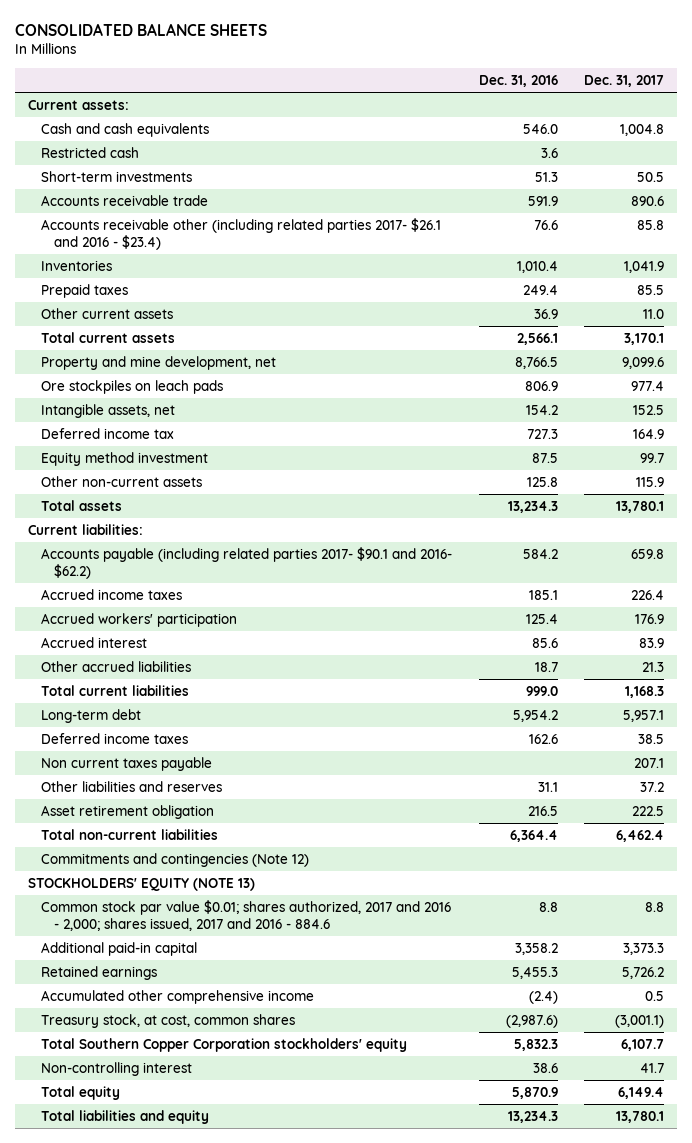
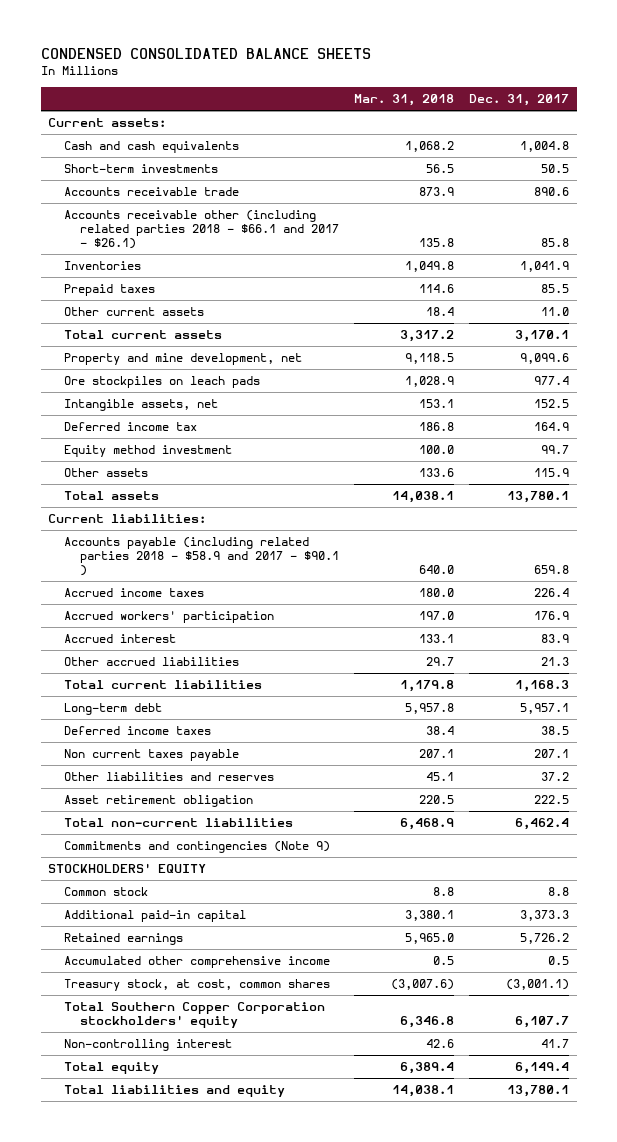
[14,22,267,36] CONSOLIDATED BALANCE SHEETS -> [40,48,371,60] CONDENSED CONSOLIDATED BALANCE SHEETS
[478,74,558,87] Dec. 31, 2016 -> none
none -> [354,94,455,107] Mar. 31, 2018
[41,147,140,159] Restricted cash -> none
[41,218,442,250] Accounts receivable other (including related parties 2017- $26.1 and 2016 - $23.4) -> [64,210,339,250] Accounts receivable other (including related parties 2018 - $66.1 and 2017 - $26.1)
[41,476,203,488] Other non-current assets -> [64,468,149,478] Other assets
[41,547,453,579] Accounts payable (including related parties 2017- $90.1 and 2016- $62.2) -> [64,537,339,577] Accounts payable (including related parties 2018 - $58.9 and 2017 - $90.1 )
[41,853,310,868] Commitments and contingencies (Note 12) -> [64,841,331,854] Commitments and contingencies (Note 9)
[27,878,255,892] STOCKHOLDERS' EQUITY (NOTE 13) -> [48,863,207,874] STOCKHOLDERS' EQUITY
[41,900,452,931] Common stock par value $0.01; shares authorized, 2017 and 2016 - 2,000; shares issued, 2017 and 2016 - 884.6 -> [64,887,149,897] Common stock

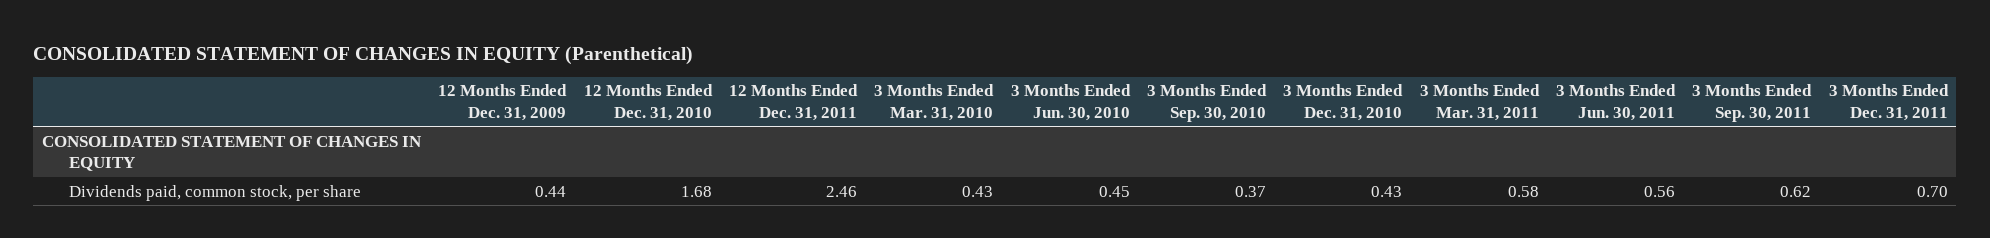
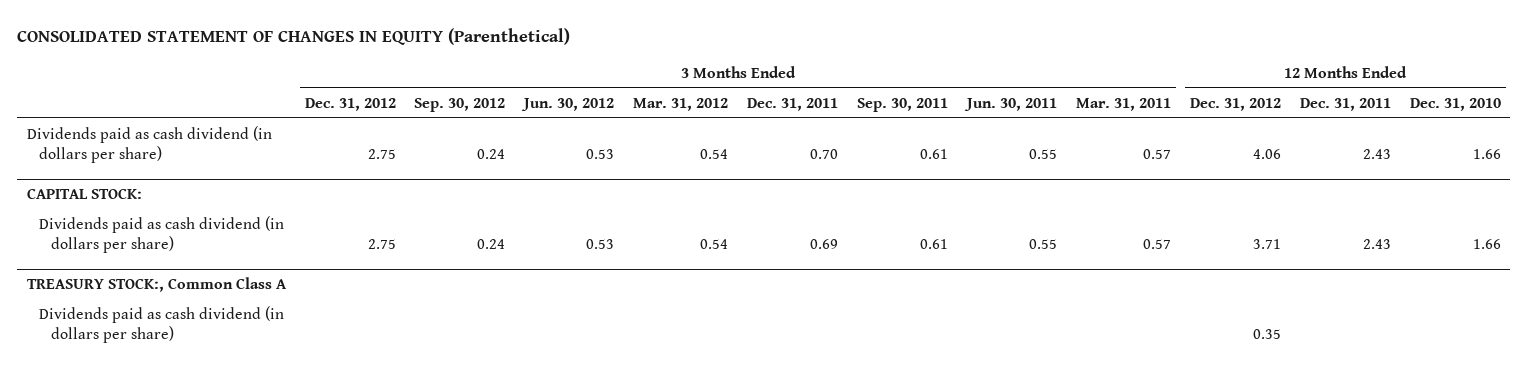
[438,84,568,121] 12 Months Ended Dec. 31, 2009 -> none
[874,84,995,121] 3 Months Ended Mar. 31, 2010 -> none
[1010,84,1131,121] 3 Months Ended Jun. 30, 2010 -> none
[1146,84,1267,122] 3 Months Ended Sep. 30, 2010 -> none
[1283,84,1404,121] 3 Months Ended Dec. 31, 2010 -> none
none -> [304,97,396,111] Dec. 31, 2012
none -> [414,97,506,112] Sep. 30, 2012
none -> [521,97,615,111] Jun. 30, 2012
none -> [633,97,729,111] Mar. 31, 2012
none -> [1189,97,1281,111] Dec. 31, 2012
[41,135,422,172] CONSOLIDATED STATEMENT OF CHANGES IN EQUITY -> none
[68,184,361,201] Dividends paid, common stock, per share -> [26,125,272,164] Dividends paid as cash dividend (in dollars per share)
[680,185,712,197] 1.68 -> [1472,149,1501,160] 1.66
[825,185,857,197] 2.46 -> [1362,149,1391,160] 2.43
[1507,185,1539,197] 0.58 -> [1143,149,1172,160] 0.57
[1644,185,1676,197] 0.56 -> [1029,149,1058,160] 0.55
[1780,185,1812,197] 0.62 -> [920,149,949,160] 0.61
none -> [26,188,142,200] CAPITAL STOCK:
none -> [38,215,284,254] Dividends paid as cash dividend (in dollars per share)
none -> [26,277,287,293] TREASURY STOCK:, Common Class A
none -> [38,305,284,344] Dividends paid as cash dividend (in dollars per share)

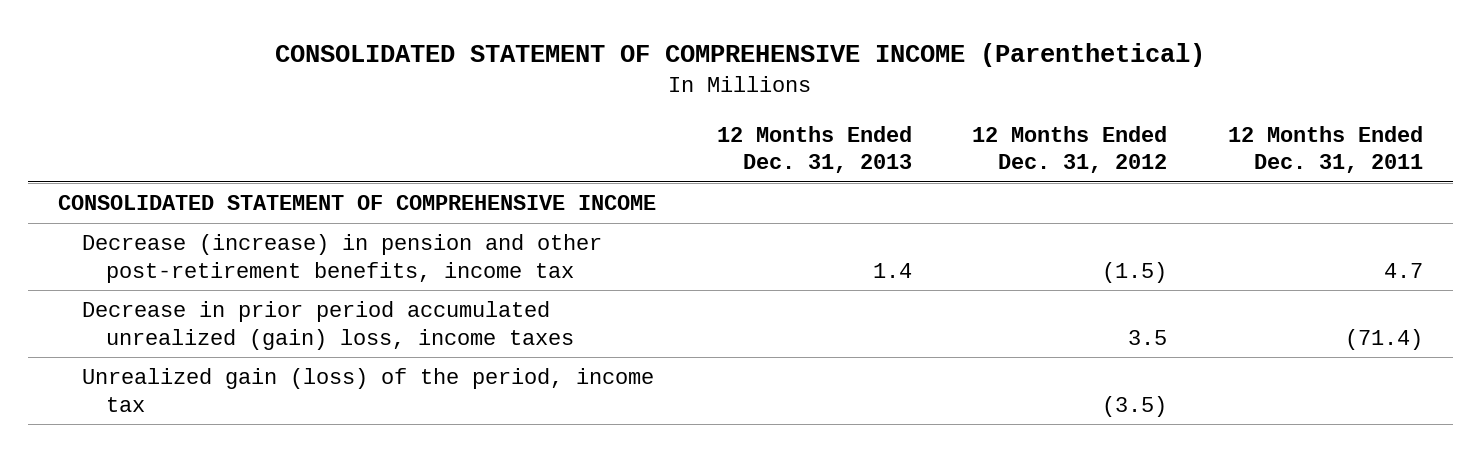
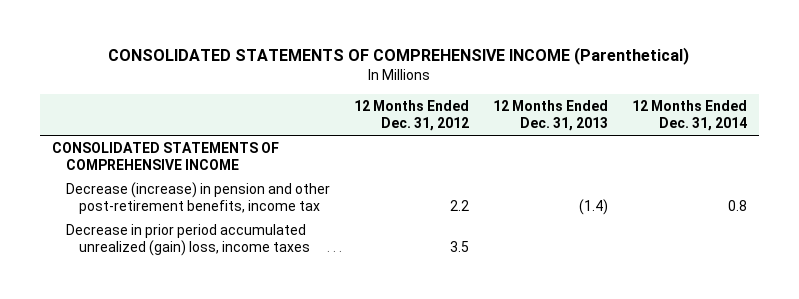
[275,43,1206,68] CONSOLIDATED STATEMENT OF COMPREHENSIVE INCOME (Parenthetical) -> [108,47,690,66] CONSOLIDATED STATEMENTS OF COMPREHENSIVE INCOME (Parenthetical)
[1227,125,1423,174] 12 Months Ended Dec. 31, 2011 -> none
none -> [631,100,747,132] 12 Months Ended Dec. 31, 2014
[58,195,657,211] CONSOLIDATED STATEMENT OF COMPREHENSIVE INCOME -> [51,141,279,171] CONSOLIDATED STATEMENTS OF COMPREHENSIVE INCOME
[872,262,912,278] 1.4 -> [578,199,608,216] (1.4)
[1102,261,1168,283] (1.5) -> [449,200,469,212] 2.2
[82,368,655,412] Unrealized gain (loss) of the period, income tax -> none

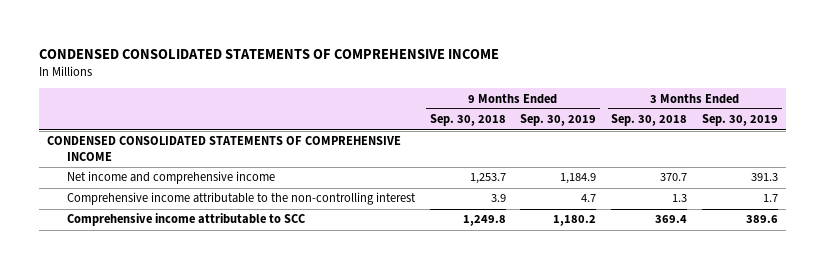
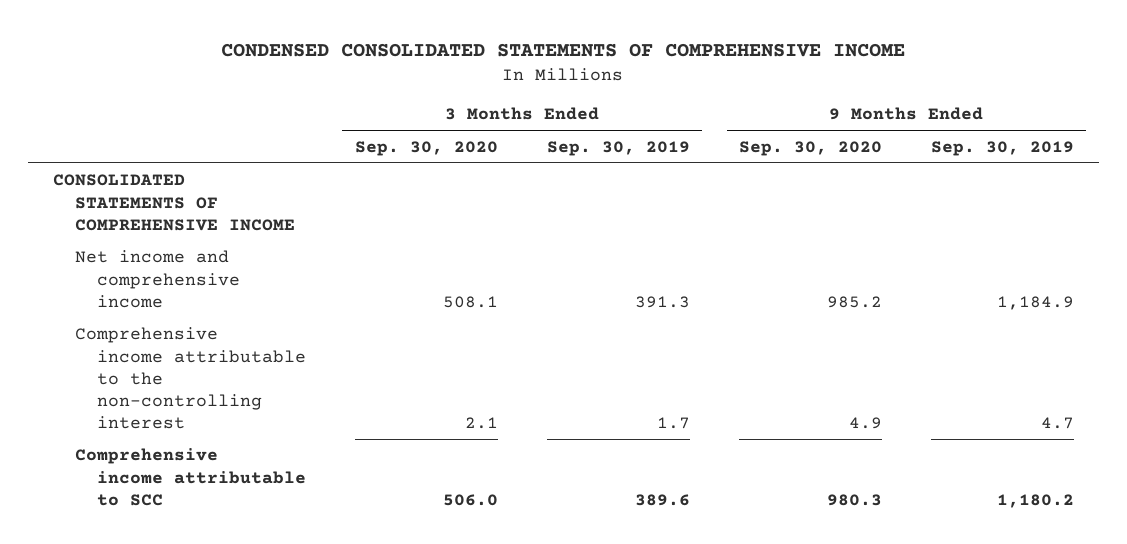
[429,114,506,127] Sep. 30, 2018 -> none
[611,114,688,127] Sep. 30, 2018 -> none
none -> [354,140,498,156] Sep. 30, 2020
none -> [738,140,882,156] Sep. 30, 2020
[46,136,401,161] CONDENSED CONSOLIDATED STATEMENTS OF COMPREHENSIVE INCOME -> [52,174,295,231] CONSOLIDATED STATEMENTS OF COMPREHENSIVE INCOME

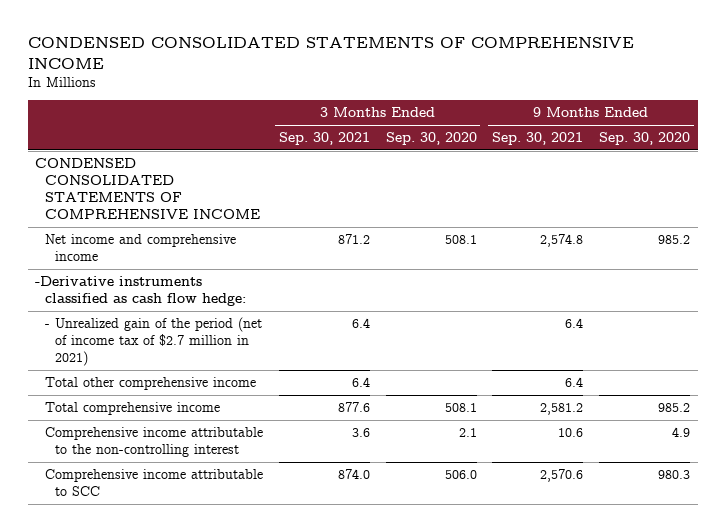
[546,140,690,156] Sep. 30, 2019 -> none
[930,140,1074,156] Sep. 30, 2019 -> none
none -> [278,131,370,145] Sep. 30, 2021
none -> [492,131,584,145] Sep. 30, 2021
[52,174,295,231] CONSOLIDATED STATEMENTS OF COMPREHENSIVE INCOME -> [35,157,261,220] CONDENSED CONSOLIDATED STATEMENTS OF COMPREHENSIVE INCOME
none -> [35,275,247,307] -Derivative instruments classified as cash flow hedge:
none -> [45,316,263,367] - Unrealized gain of the period (net of income tax of $2.7 million in 2021)
none -> [45,376,257,390] Total other comprehensive income
none -> [45,401,221,415] Total comprehensive income

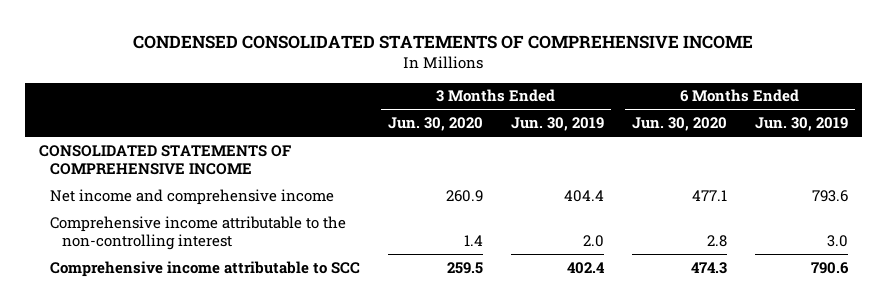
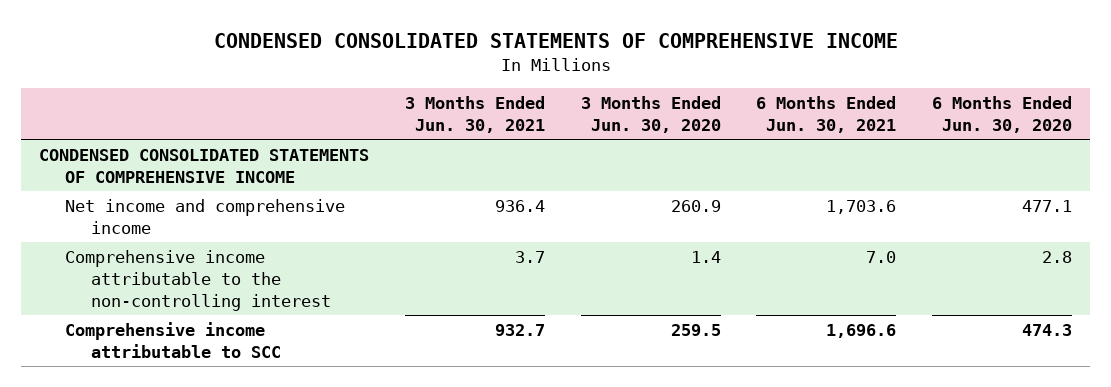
[511,117,605,132] Jun. 30, 2019 -> none
[754,117,848,132] Jun. 30, 2019 -> none
none -> [404,95,545,133] 3 Months Ended Jun. 30, 2021
none -> [756,95,897,133] 6 Months Ended Jun. 30, 2021
[38,144,291,176] CONSOLIDATED STATEMENTS OF COMPREHENSIVE INCOME -> [39,148,370,183] CONDENSED CONSOLIDATED STATEMENTS OF COMPREHENSIVE INCOME

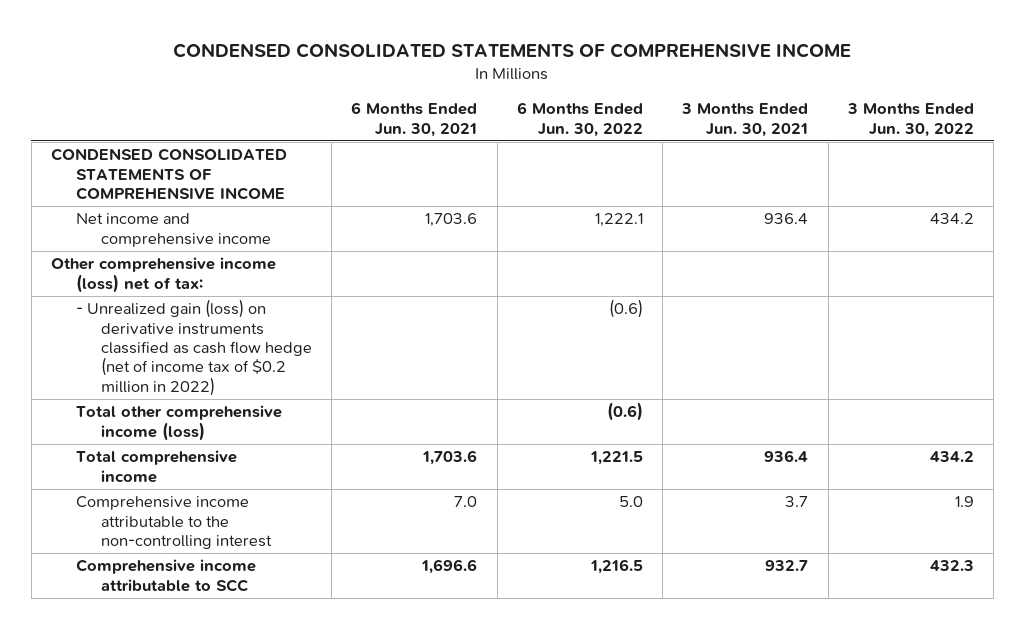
[580,95,721,133] 3 Months Ended Jun. 30, 2020 -> none
[932,95,1073,133] 6 Months Ended Jun. 30, 2020 -> none
none -> [516,102,643,137] 6 Months Ended Jun. 30, 2022
none -> [847,103,975,137] 3 Months Ended Jun. 30, 2022
none -> [50,257,276,293] Other comprehensive income (loss) net of tax:
none -> [75,299,312,396] - Unrealized gain (loss) on derivative instruments classified as cash flow hedge (net of income tax of $0.2 million in 2022)
none -> [75,405,282,441] Total other comprehensive income (loss)
none -> [75,450,237,483] Total comprehensive income

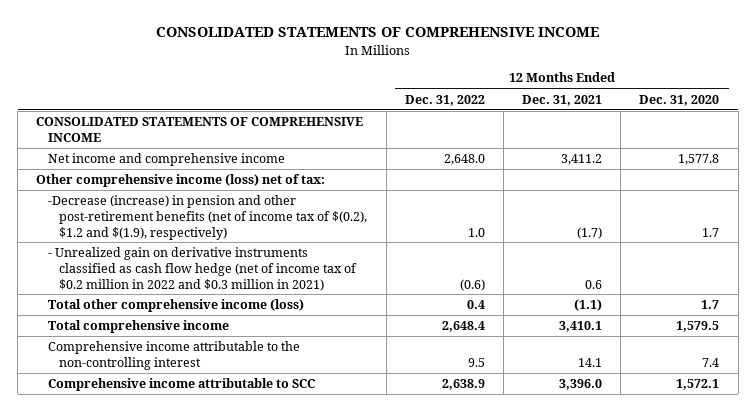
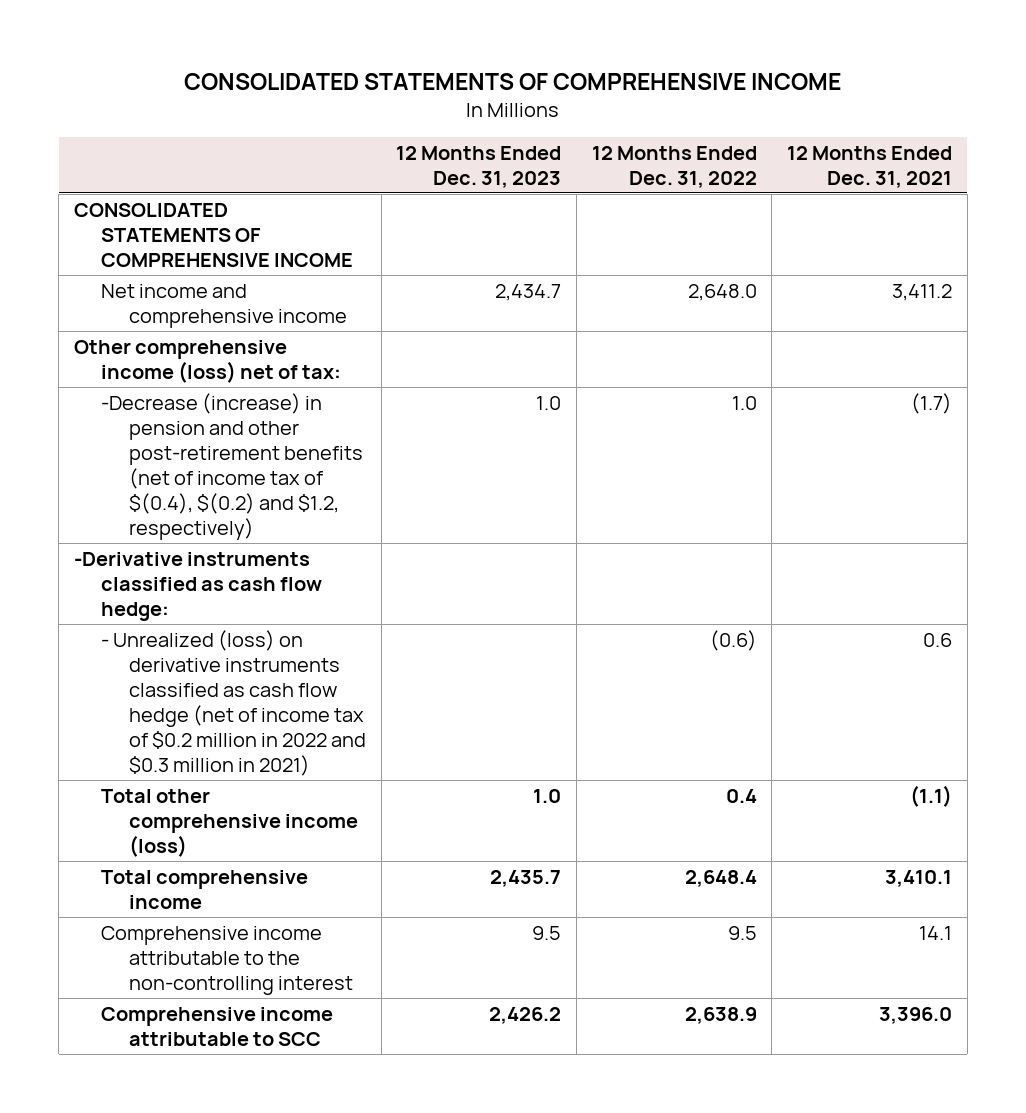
[639,94,720,106] Dec. 31, 2020 -> none
none -> [396,145,562,188] 12 Months Ended Dec. 31, 2023
[47,195,368,240] -Decrease (increase) in pension and other post-retirement benefits (net of income tax of $(0.2), $1.2 and $(1.9), respectively) -> [101,392,363,540] -Decrease (increase) in pension and other post-retirement benefits (net of income tax of $(0.4), $(0.2) and $1.2, respectively)
none -> [74,551,323,621] -Derivative instruments classified as cash flow hedge:
[47,247,358,291] - Unrealized gain on derivative instruments classified as cash flow hedge (net of income tax of $0.2 million in 2022 and $0.3 million in 2021) -> [101,629,366,776] - Unrealized (loss) on derivative instruments classified as cash flow hedge (net of income tax of $0.2 million in 2022 and $0.3 million in 2021)

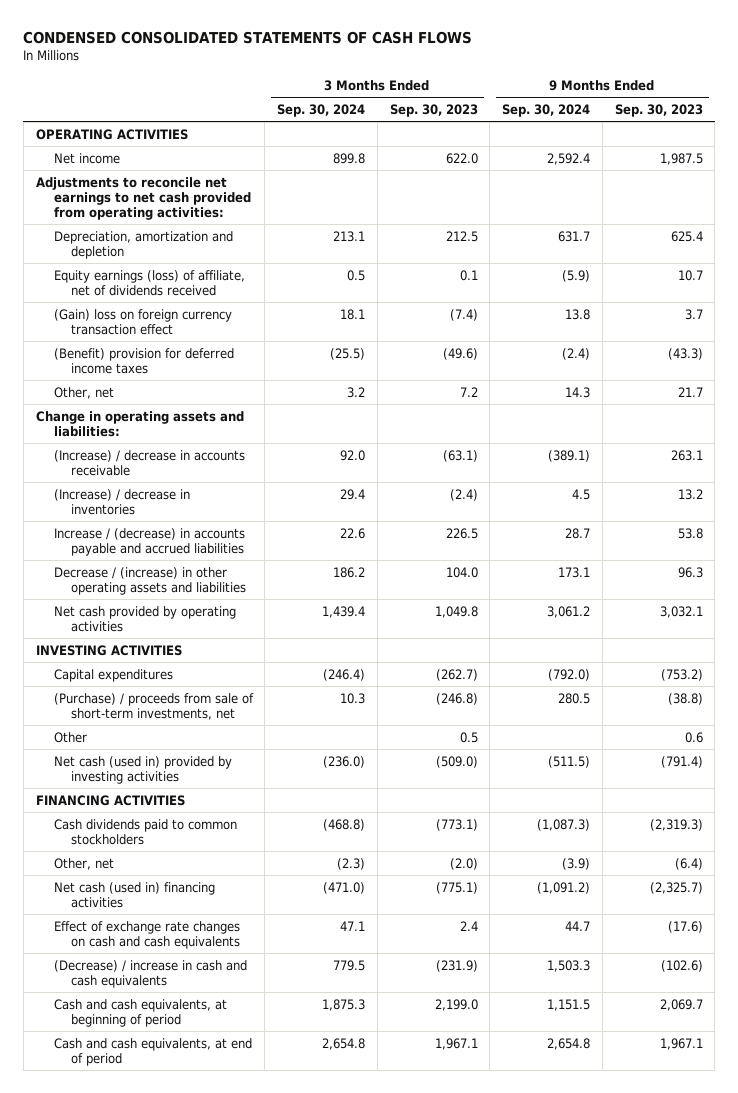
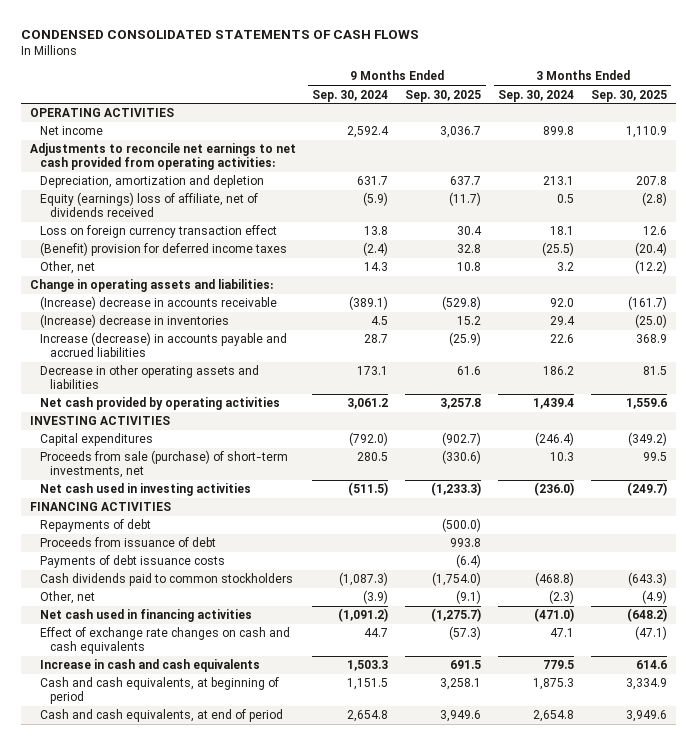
[389,104,478,118] Sep. 30, 2023 -> none
[614,104,703,118] Sep. 30, 2023 -> none
none -> [405,89,482,102] Sep. 30, 2025
none -> [591,89,668,102] Sep. 30, 2025
[53,269,245,296] Equity earnings (loss) of affiliate, net of dividends received -> [39,192,258,218] Equity (earnings) loss of affiliate, net of dividends received
[53,308,232,335] (Gain) loss on foreign currency transaction effect -> [39,225,277,239] Loss on foreign currency transaction effect
[53,449,245,476] (Increase) / decrease in accounts receivable -> [39,296,277,311] (Increase) decrease in accounts receivable
[53,488,190,515] (Increase) / decrease in inventories -> [39,314,229,329] (Increase) decrease in inventories
[53,527,245,556] Increase / (decrease) in accounts payable and accrued liabilities -> [39,332,287,358] Increase (decrease) in accounts payable and accrued liabilities
[53,566,247,595] Decrease / (increase) in other operating assets and liabilities -> [39,365,259,390] Decrease in other operating assets and liabilities
[53,731,87,743] Other -> none
[53,692,254,720] (Purchase) / proceeds from sale of short-term investments, net -> [39,450,288,479] Proceeds from sale (purchase) of short-term investments, net
[53,755,232,784] Net cash (used in) provided by investing activities -> [39,483,251,497] Net cash used in investing activities
none -> [39,519,151,533] Repayments of debt
none -> [39,537,216,548] Proceeds from issuance of debt
none -> [39,555,225,569] Payments of debt issuance costs
[53,881,215,908] Net cash (used in) financing activities -> [39,609,252,623] Net cash used in financing activities
[53,959,247,988] (Decrease) / increase in cash and cash equivalents -> [39,659,260,673] Increase in cash and cash equivalents

